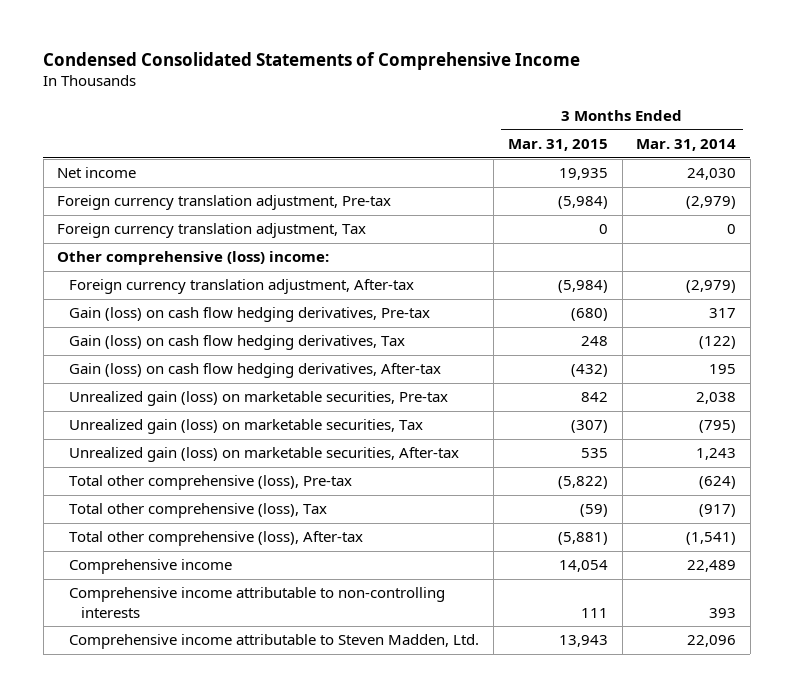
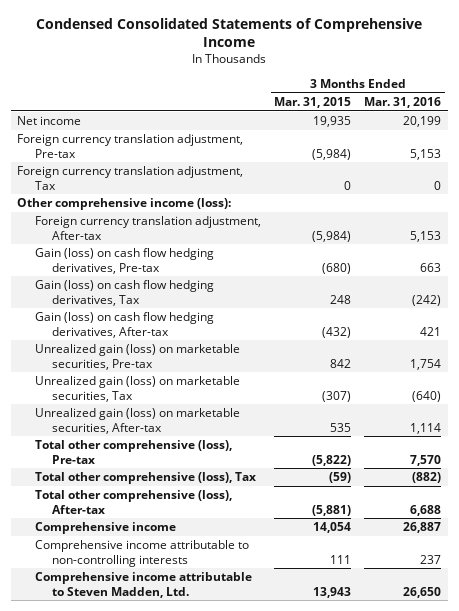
[636,138,737,151] Mar. 31, 2014 -> none
none -> [364,96,442,108] Mar. 31, 2016
[57,251,330,266] Other comprehensive (loss) income: -> [17,198,232,211] Other comprehensive income (loss):

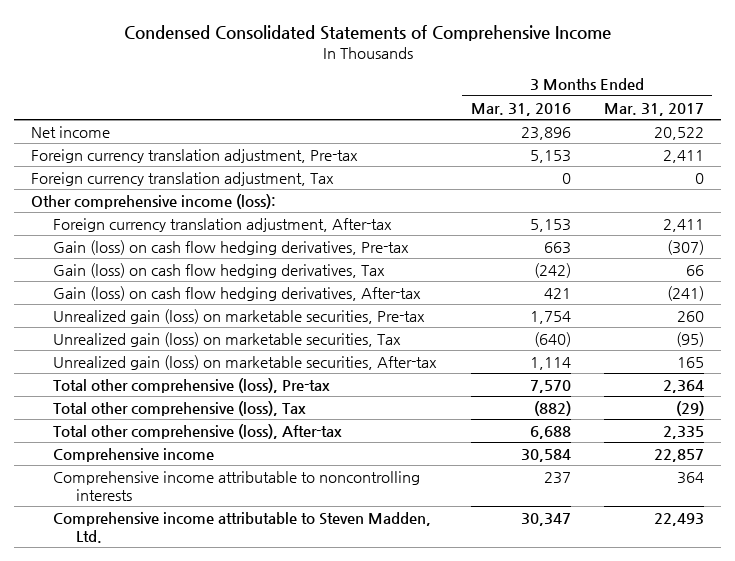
[274,96,352,108] Mar. 31, 2015 -> none
none -> [604,102,705,116] Mar. 31, 2017
[403,116,442,128] 20,199 -> [520,126,571,140] 23,896
[403,522,442,534] 26,887 -> [520,448,571,462] 30,584
[34,540,249,567] Comprehensive income attributable to non-controlling interests -> [53,470,421,501] Comprehensive income attributable to noncontrolling interests
[403,586,442,598] 26,650 -> [520,512,571,526] 30,347

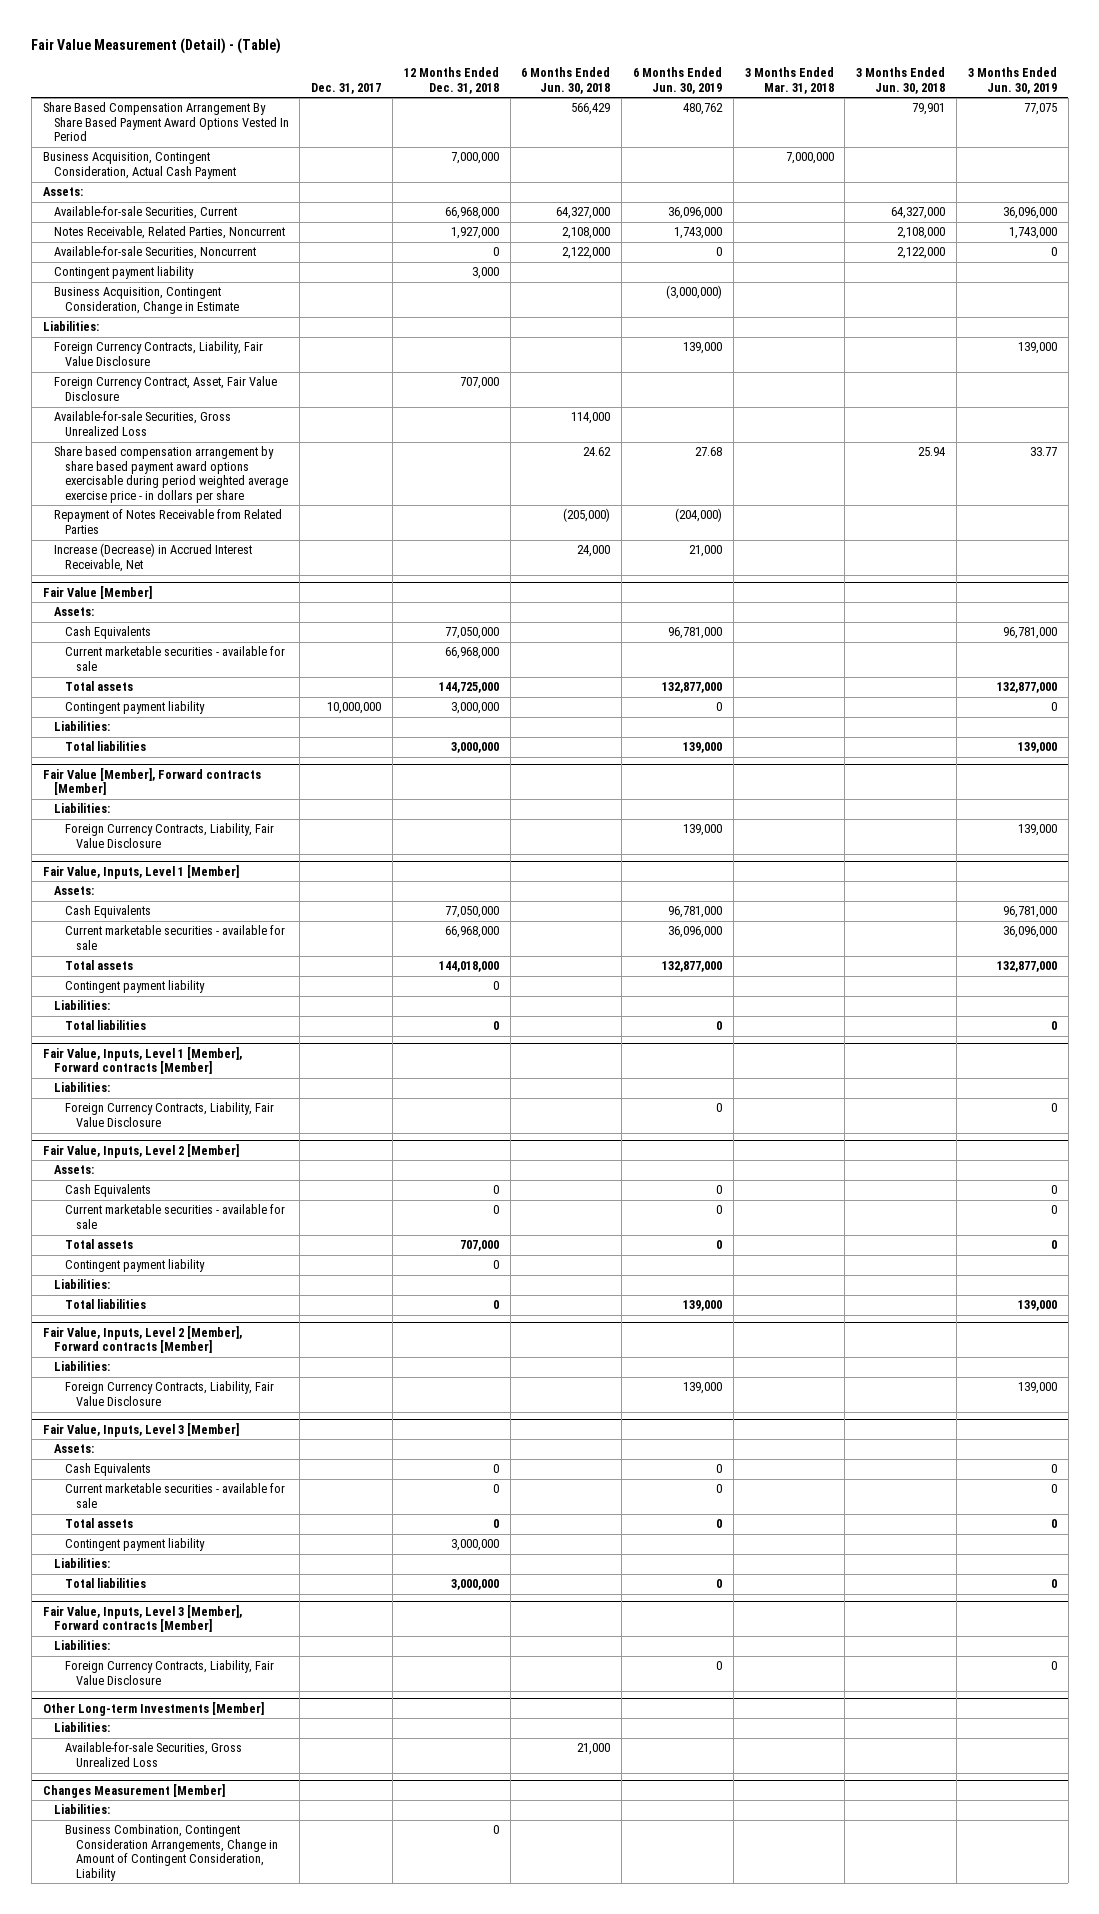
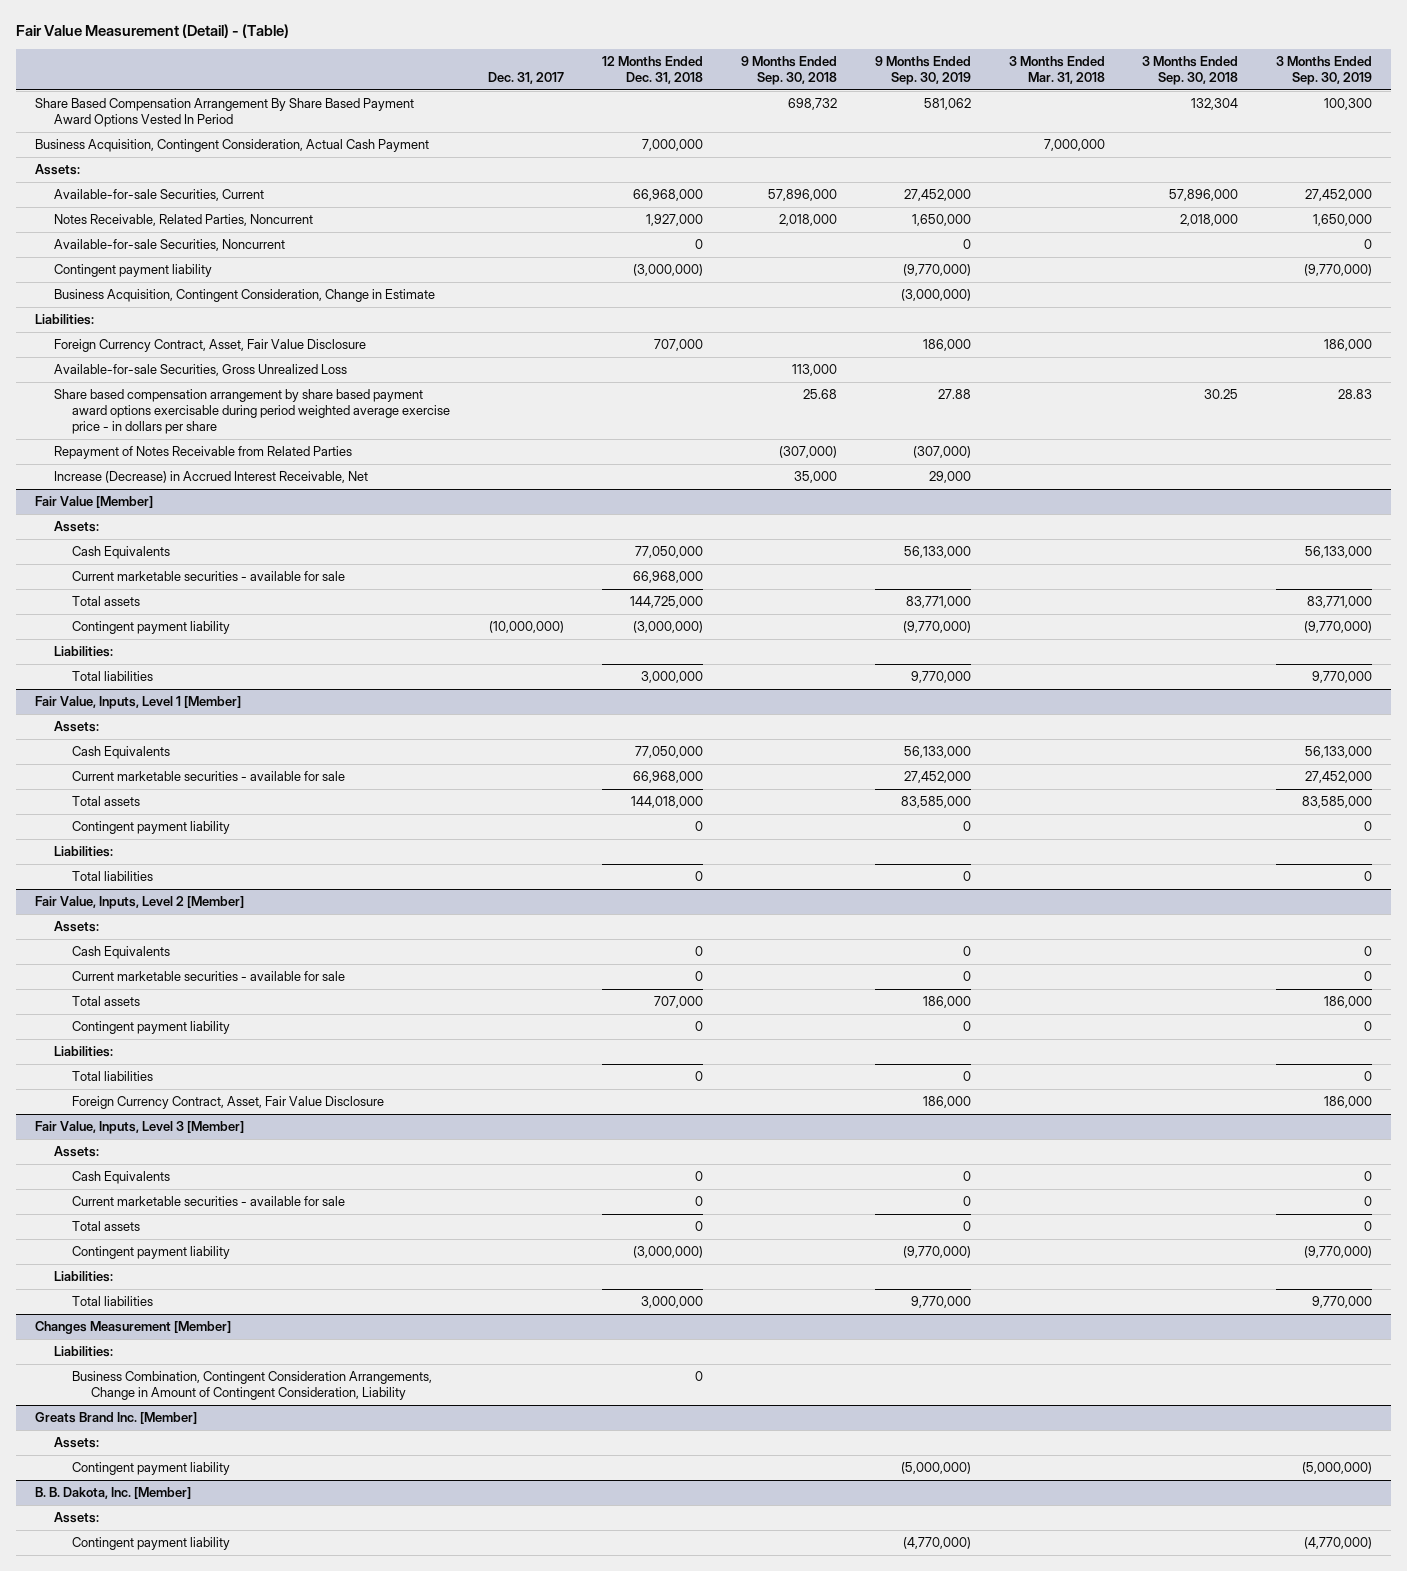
[521,67,611,94] 6 Months Ended Jun. 30, 2018 -> none
[633,67,723,94] 6 Months Ended Jun. 30, 2019 -> none
[856,67,946,94] 3 Months Ended Jun. 30, 2018 -> none
[967,67,1057,94] 3 Months Ended Jun. 30, 2019 -> none
none -> [740,56,837,86] 9 Months Ended Sep. 30, 2018
none -> [874,56,971,86] 9 Months Ended Sep. 30, 2019
none -> [1142,56,1239,86] 3 Months Ended Sep. 30, 2018
none -> [1276,56,1373,86] 3 Months Ended Sep. 30, 2019
[471,267,499,280] 3,000 -> [633,264,704,277] (3,000,000)
[53,341,263,366] Foreign Currency Contracts, Liability, Fair Value Disclosure -> none
[327,702,382,715] 10,000,000 -> [489,621,565,634] (10,000,000)
[450,702,499,715] 3,000,000 -> [633,621,704,634] (3,000,000)
[42,767,261,796] Fair Value [Member], Forward contracts [Member] -> none
[53,803,110,814] Liabilities: -> none
[64,823,274,848] Foreign Currency Contracts, Liability, Fair Value Disclosure -> none
[42,1046,242,1075] Fair Value, Inputs, Level 1 [Member], Forward contracts [Member] -> none
[53,1082,110,1093] Liabilities: -> none
[64,1102,274,1127] Foreign Currency Contracts, Liability, Fair Value Disclosure -> none
[42,1325,242,1354] Fair Value, Inputs, Level 2 [Member], Forward contracts [Member] -> none
[53,1361,110,1372] Liabilities: -> none
[64,1381,274,1406] Foreign Currency Contracts, Liability, Fair Value Disclosure -> [72,1096,385,1110] Foreign Currency Contract, Asset, Fair Value Disclosure
[450,1539,499,1552] 3,000,000 -> [633,1246,704,1259] (3,000,000)
[42,1604,242,1633] Fair Value, Inputs, Level 3 [Member], Forward contracts [Member] -> none
[53,1640,110,1651] Liabilities: -> none
[64,1660,274,1685] Foreign Currency Contracts, Liability, Fair Value Disclosure -> none
[42,1701,264,1716] Other Long-term Investments [Member] -> none
[53,1722,110,1733] Liabilities: -> none
[64,1742,242,1767] Available-for-sale Securities, Gross Unrealized Loss -> none
none -> [34,1412,197,1425] Greats Brand Inc. [Member]
none -> [53,1437,99,1449] Assets:
none -> [72,1462,231,1476] Contingent payment liability
none -> [34,1487,191,1500] B. B. Dakota, Inc. [Member]
none -> [53,1512,99,1524] Assets:
none -> [72,1537,231,1551] Contingent payment liability

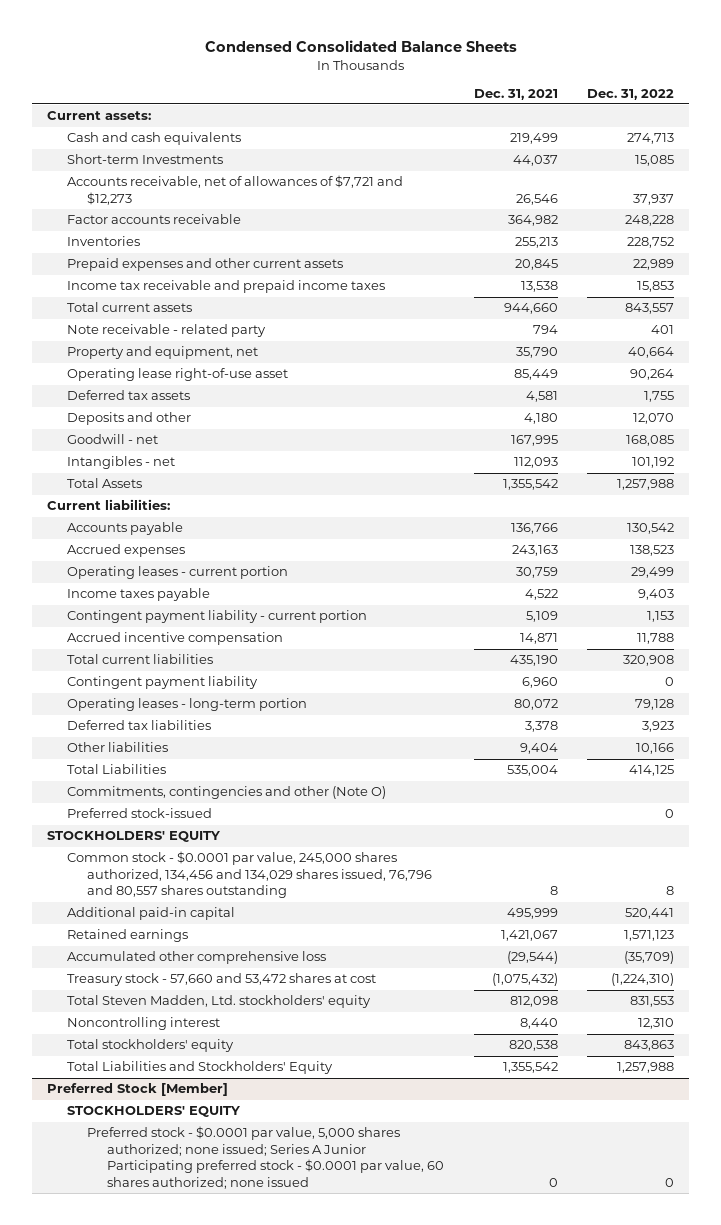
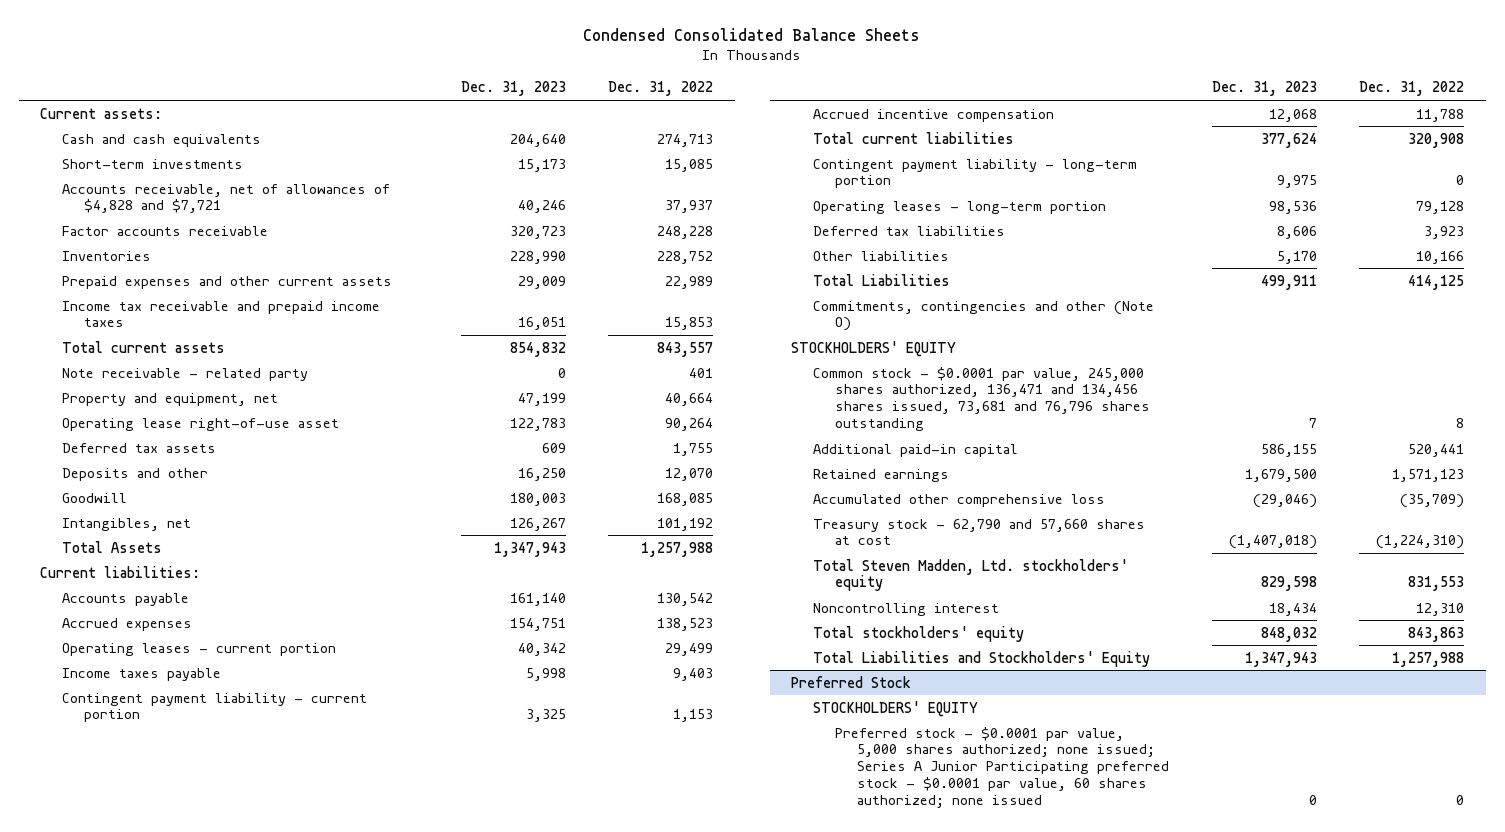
[473,88,558,100] Dec. 31, 2021 -> none
none -> [460,81,566,97] Dec. 31, 2023
[67,154,224,165] Short-term Investments -> [62,158,244,169] Short-term investments
[67,175,404,205] Accounts receivable, net of allowances of $7,721 and $12,273 -> [62,183,391,214] Accounts receivable, net of allowances of $4,828 and $7,721
[67,434,159,445] Goodwill - net -> [62,492,128,503] Goodwill
[67,456,176,470] Intangibles - net -> [62,517,192,531] Intangibles, net
[67,676,259,690] Contingent payment liability -> [813,158,1138,189] Contingent payment liability - long-term portion
[67,808,213,819] Preferred stock-issued -> none
[67,851,433,899] Common stock - $0.0001 par value, 245,000 shares authorized, 134,456 and 134,029 shares issued, 76,796 and 80,557 shares outstanding -> [813,366,1151,432] Common stock - $0.0001 par value, 245,000 shares authorized, 136,471 and 134,456 shares issued, 73,681 and 76,796 shares outstanding
[67,973,377,987] Treasury stock - 57,660 and 53,472 shares at cost -> [813,518,1146,546] Treasury stock - 62,790 and 57,660 shares at cost
[47,1083,229,1097] Preferred Stock [Member] -> [791,675,912,688] Preferred Stock

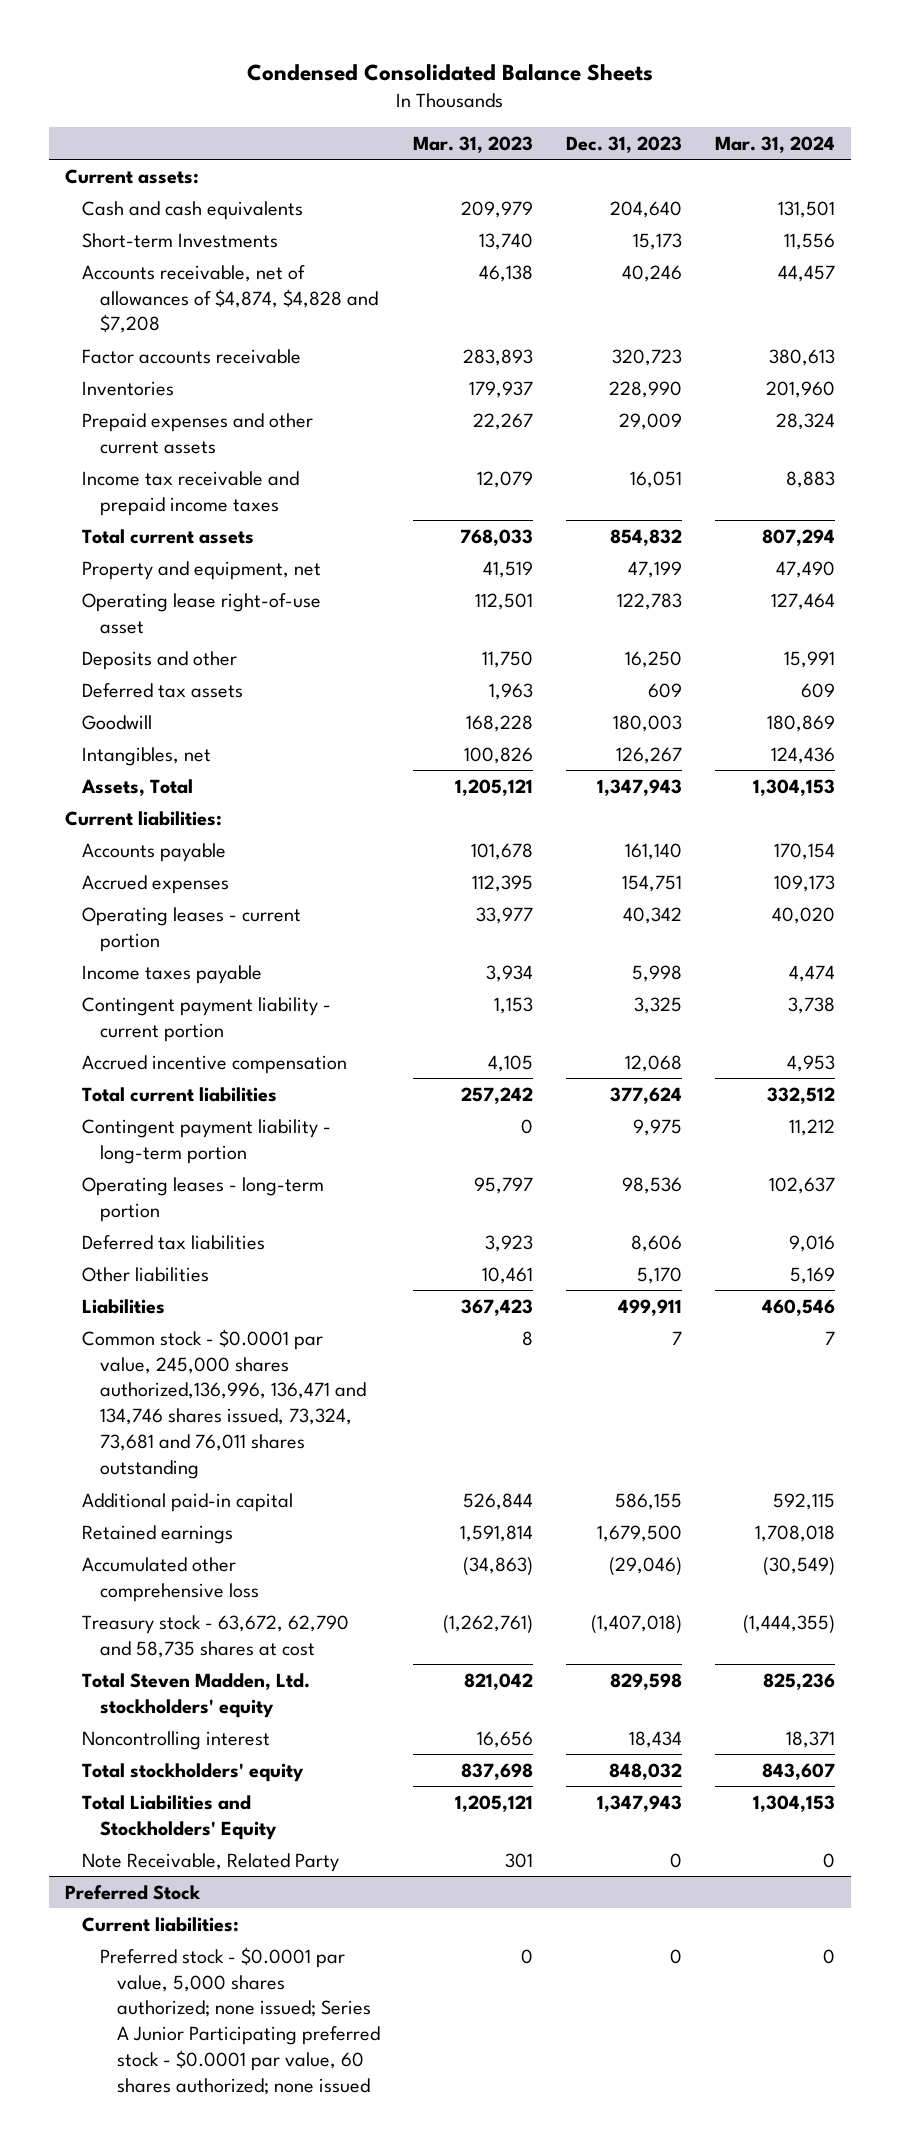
[608,81,714,97] Dec. 31, 2022 -> none
none -> [412,135,533,153] Mar. 31, 2023
none -> [714,135,835,153] Mar. 31, 2024
[62,158,244,169] Short-term investments -> [82,232,279,248] Short-term Investments
[62,183,391,214] Accounts receivable, net of allowances of $4,828 and $7,721 -> [82,264,378,334] Accounts receivable, net of allowances of $4,874, $4,828 and $7,208
[62,367,309,381] Note receivable - related party -> none
[62,442,217,453] Deferred tax assets -> [82,682,244,698] Deferred tax assets
[62,540,163,553] Total Assets -> [81,778,194,796] Assets, Total
[813,300,1155,332] Commitments, contingencies and other (Note O) -> none
[791,340,957,357] STOCKHOLDERS' EQUITY -> none
[813,273,951,286] Total Liabilities -> [82,1298,166,1314] Liabilities
[813,366,1151,432] Common stock - $0.0001 par value, 245,000 shares authorized, 136,471 and 134,456 shares issued, 73,681 and 76,796 shares outstanding -> [82,1328,366,1480] Common stock - $0.0001 par value, 245,000 shares authorized,136,996, 136,471 and 134,746 shares issued, 73,324, 73,681 and 76,011 shares outstanding
[813,518,1146,546] Treasury stock - 62,790 and 57,660 shares at cost -> [82,1614,350,1658] Treasury stock - 63,672, 62,790 and 58,735 shares at cost
none -> [82,1852,340,1872] Note Receivable, Related Party
[813,700,979,717] STOCKHOLDERS' EQUITY -> none
none -> [82,1916,240,1932] Current liabilities:

